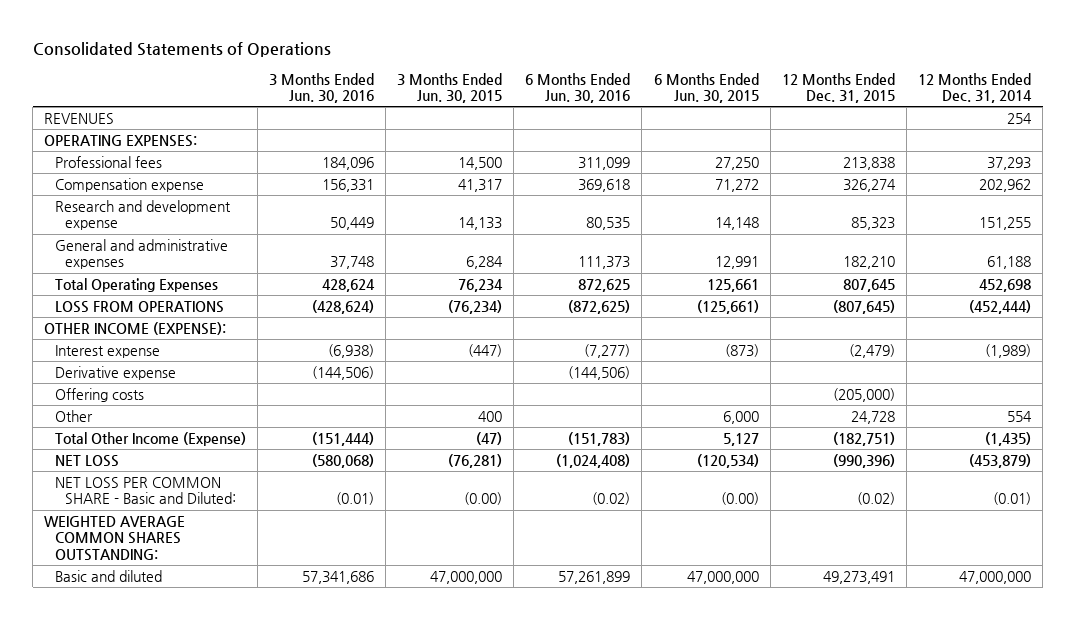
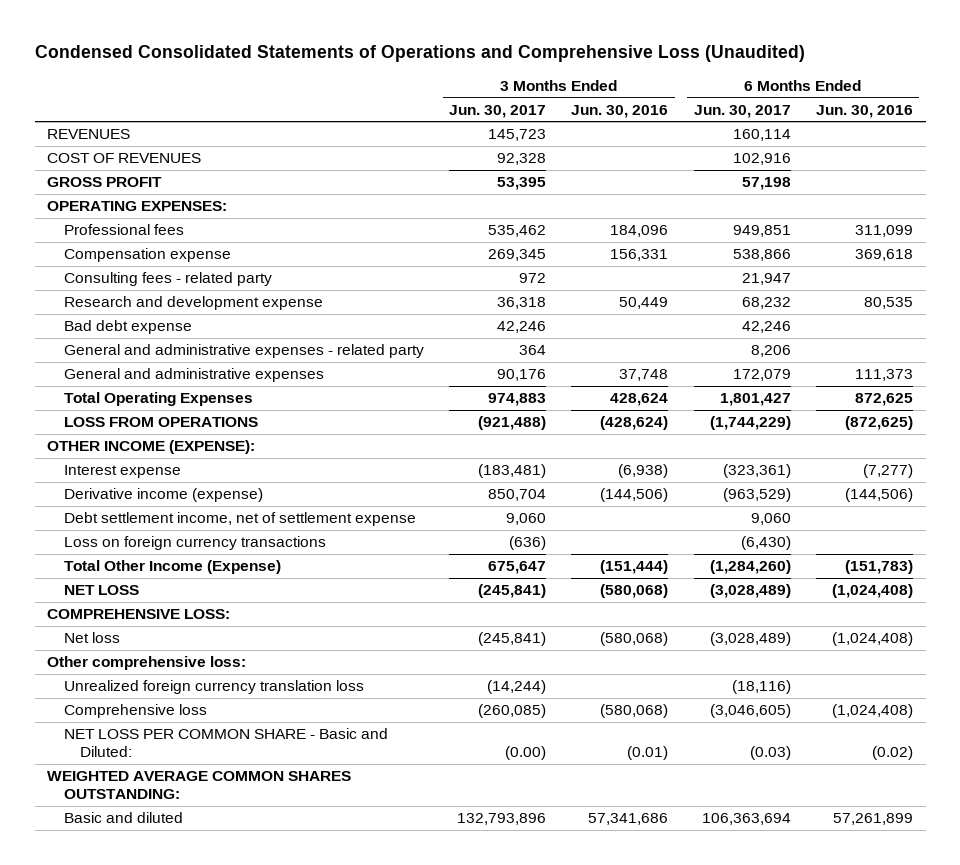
[32,42,331,58] Consolidated Statements of Operations -> [34,45,805,63] Condensed Consolidated Statements of Operations and Comprehensive Loss (Unaudited)
[397,72,503,104] 3 Months Ended Jun. 30, 2015 -> none
[653,72,759,104] 6 Months Ended Jun. 30, 2015 -> none
[781,72,895,104] 12 Months Ended Dec. 31, 2015 -> none
[918,72,1033,104] 12 Months Ended Dec. 31, 2014 -> none
none -> [448,104,546,118] Jun. 30, 2017
none -> [693,104,791,118] Jun. 30, 2017
none -> [47,153,202,164] COST OF REVENUES
none -> [47,177,163,188] GROSS PROFIT
none -> [63,272,272,287] Consulting fees - related party
none -> [63,320,192,335] Bad debt expense
none -> [63,344,424,359] General and administrative expenses - related party
[54,387,144,402] Offering costs -> none
[54,409,93,422] Other -> none
[54,365,176,380] Derivative expense -> [63,488,263,503] Derivative income (expense)
none -> [63,512,416,527] Debt settlement income, net of settlement expense
none -> [63,536,326,551] Loss on foreign currency transactions
none -> [47,609,231,620] COMPREHENSIVE LOSS:
none -> [63,632,120,644] Net loss
none -> [47,656,247,671] Other comprehensive loss:
none -> [63,680,364,695] Unrealized foreign currency translation loss
none -> [63,704,207,719] Comprehensive loss

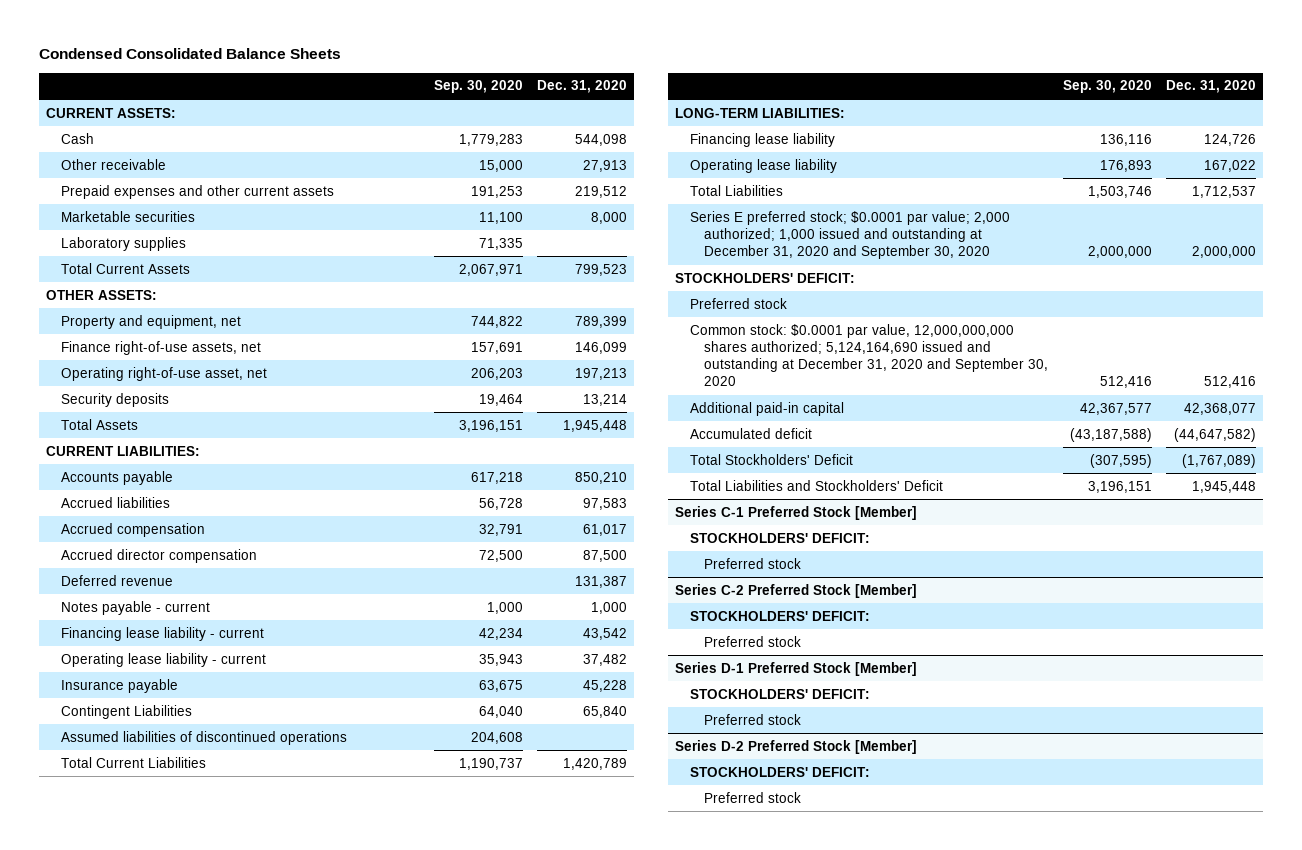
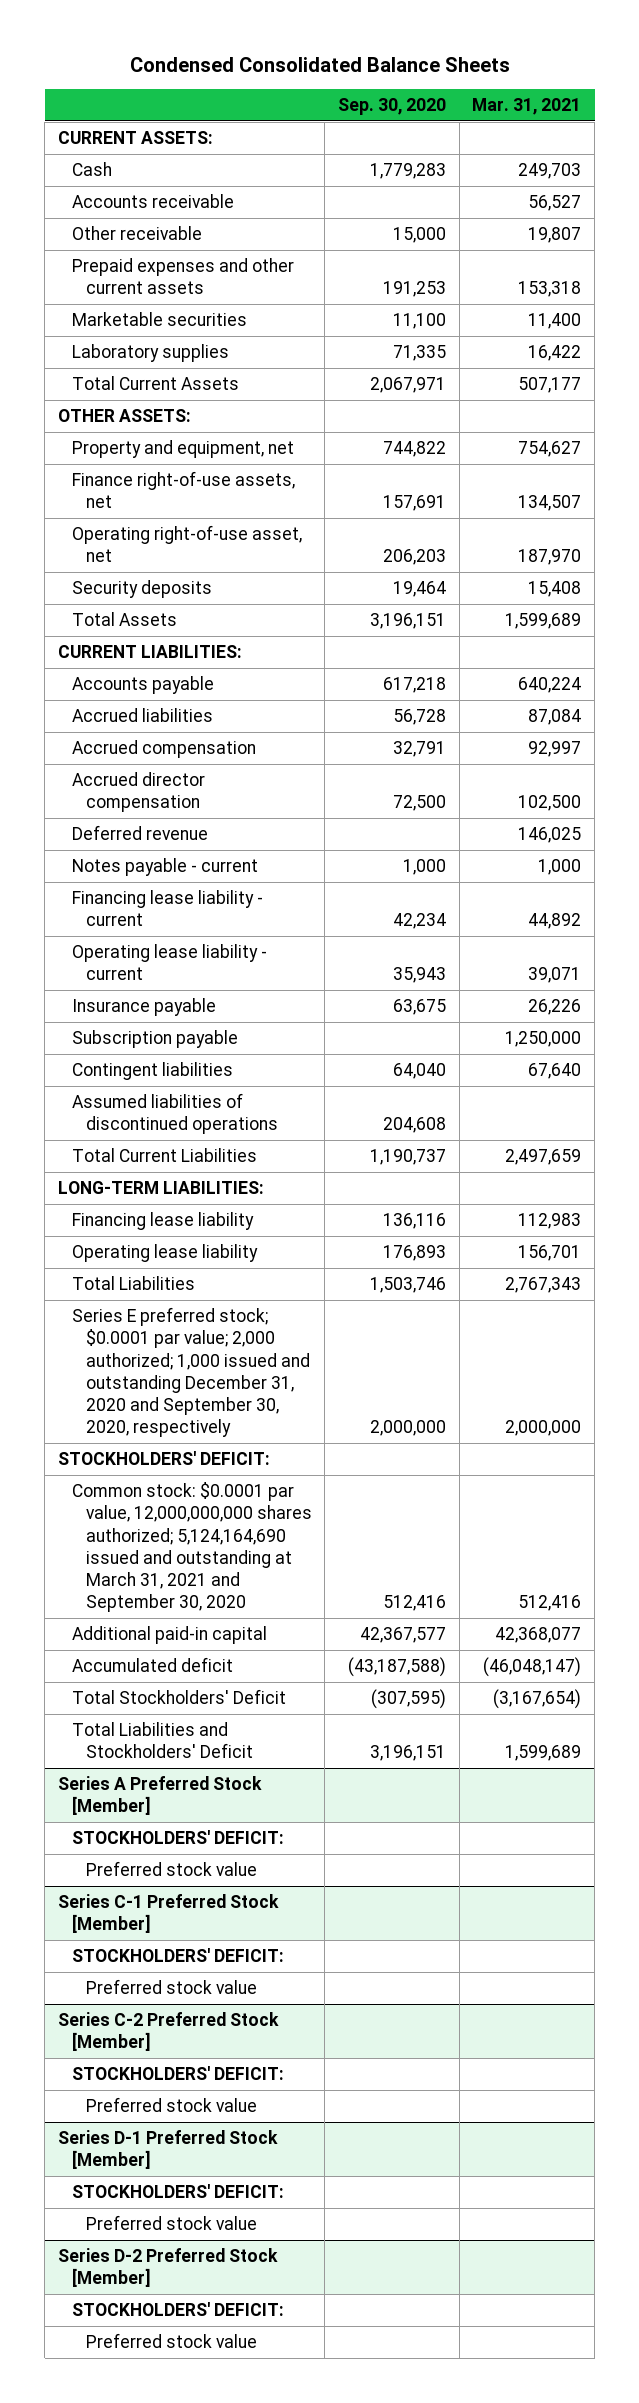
[537,80,628,94] Dec. 31, 2020 -> none
none -> [472,98,582,116] Mar. 31, 2021
none -> [71,194,234,209] Accounts receivable
none -> [71,1030,238,1049] Subscription payable
[60,704,192,719] Contingent Liabilities -> [71,1062,233,1081] Contingent liabilities
[689,210,1010,260] Series E preferred stock; $0.0001 par value; 2,000 authorized; 1,000 issued and outstanding at December 31, 2020 and September 30, 2020 -> [71,1307,310,1438] Series E preferred stock; $0.0001 par value; 2,000 authorized; 1,000 issued and outstanding December 31, 2020 and September 30, 2020, respectively
[689,297,787,309] Preferred stock -> none
[689,323,1049,387] Common stock: $0.0001 par value, 12,000,000,000 shares authorized; 5,124,164,690 issued and outstanding at December 31, 2020 and September 30, 2020 -> [71,1482,312,1613] Common stock: $0.0001 par value, 12,000,000,000 shares authorized; 5,124,164,690 issued and outstanding at March 31, 2021 and September 30, 2020
none -> [57,1776,262,1816] Series A Preferred Stock [Member]
none -> [71,1830,284,1845] STOCKHOLDERS' DEFICIT:
none -> [85,1861,257,1877] Preferred stock value
[704,557,802,569] Preferred stock -> [85,1979,257,1995] Preferred stock value
[704,635,802,647] Preferred stock -> [85,2097,257,2113] Preferred stock value
[704,713,802,725] Preferred stock -> [85,2215,257,2231] Preferred stock value
[704,791,802,803] Preferred stock -> [85,2333,257,2349] Preferred stock value

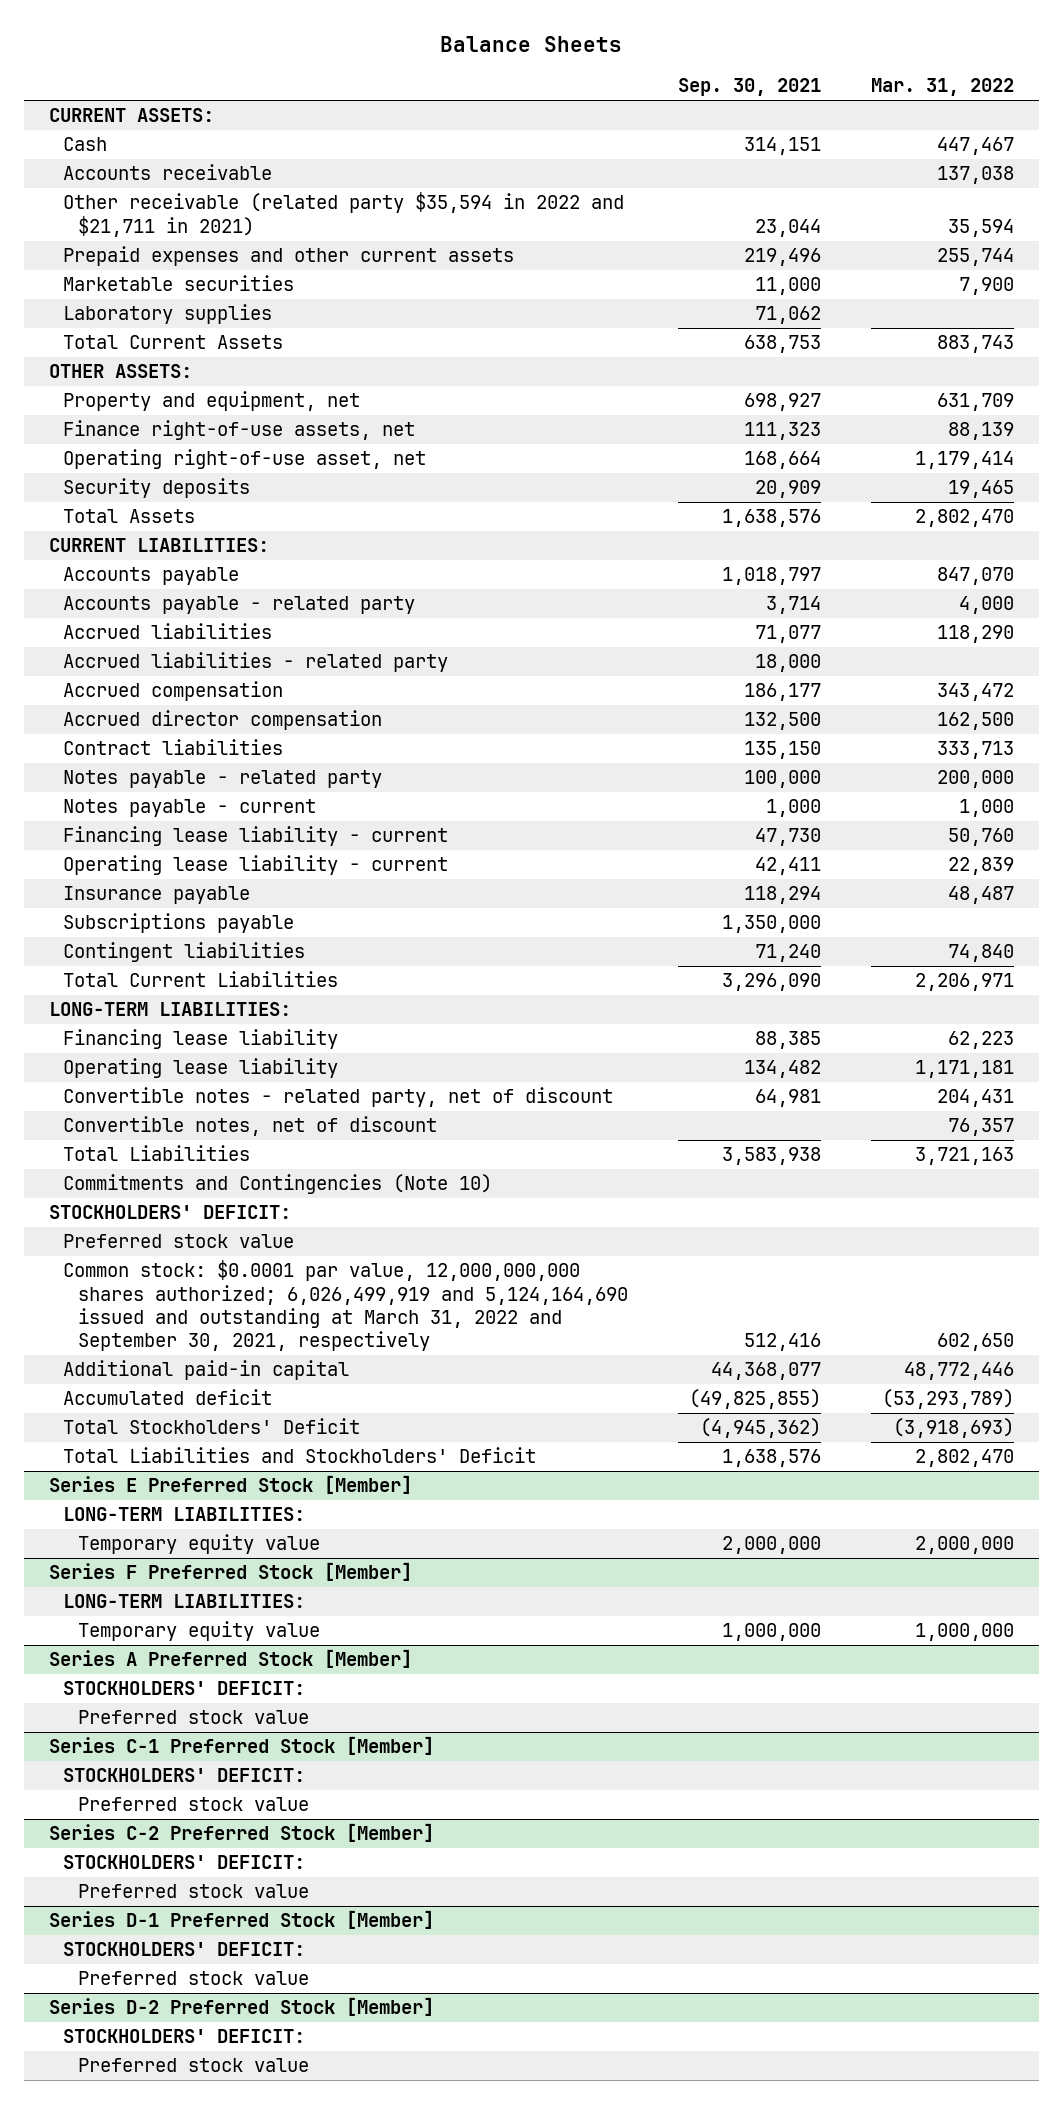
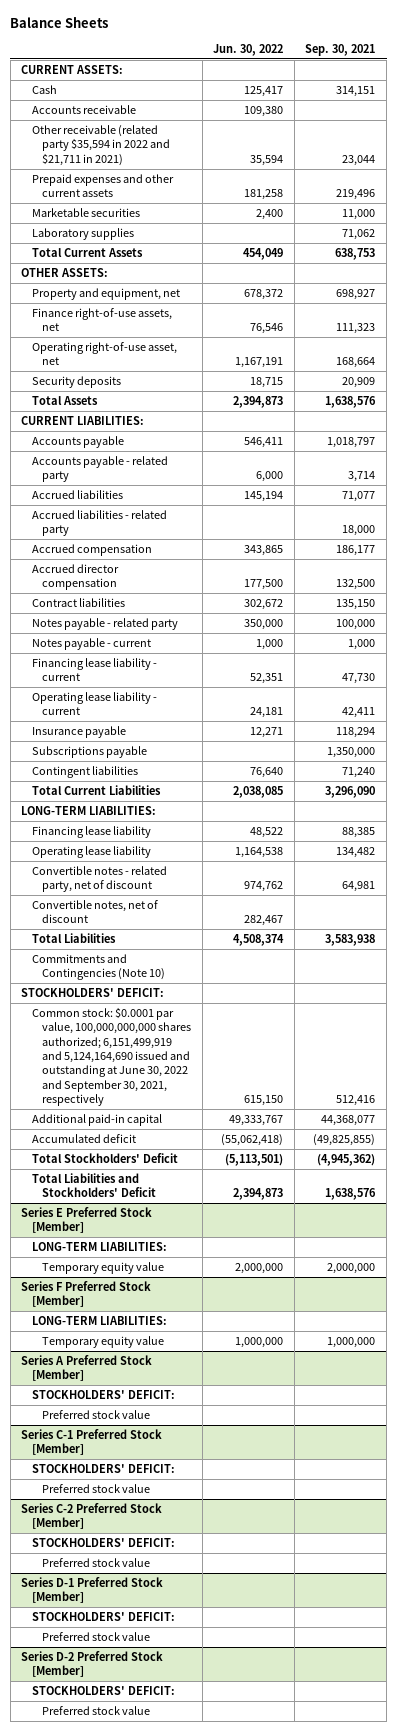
[870,78,1014,97] Mar. 31, 2022 -> none
none -> [213,43,284,56] Jun. 30, 2022
[63,1234,295,1249] Preferred stock value -> none
[63,1260,628,1351] Common stock: $0.0001 par value, 12,000,000,000 shares authorized; 6,026,499,919 and 5,124,164,690 issued and outstanding at March 31, 2022 and September 30, 2021, respectively -> [31,1007,191,1107] Common stock: $0.0001 par value, 100,000,000,000 shares authorized; 6,151,499,919 and 5,124,164,690 issued and outstanding at June 30, 2022 and September 30, 2021, respectively

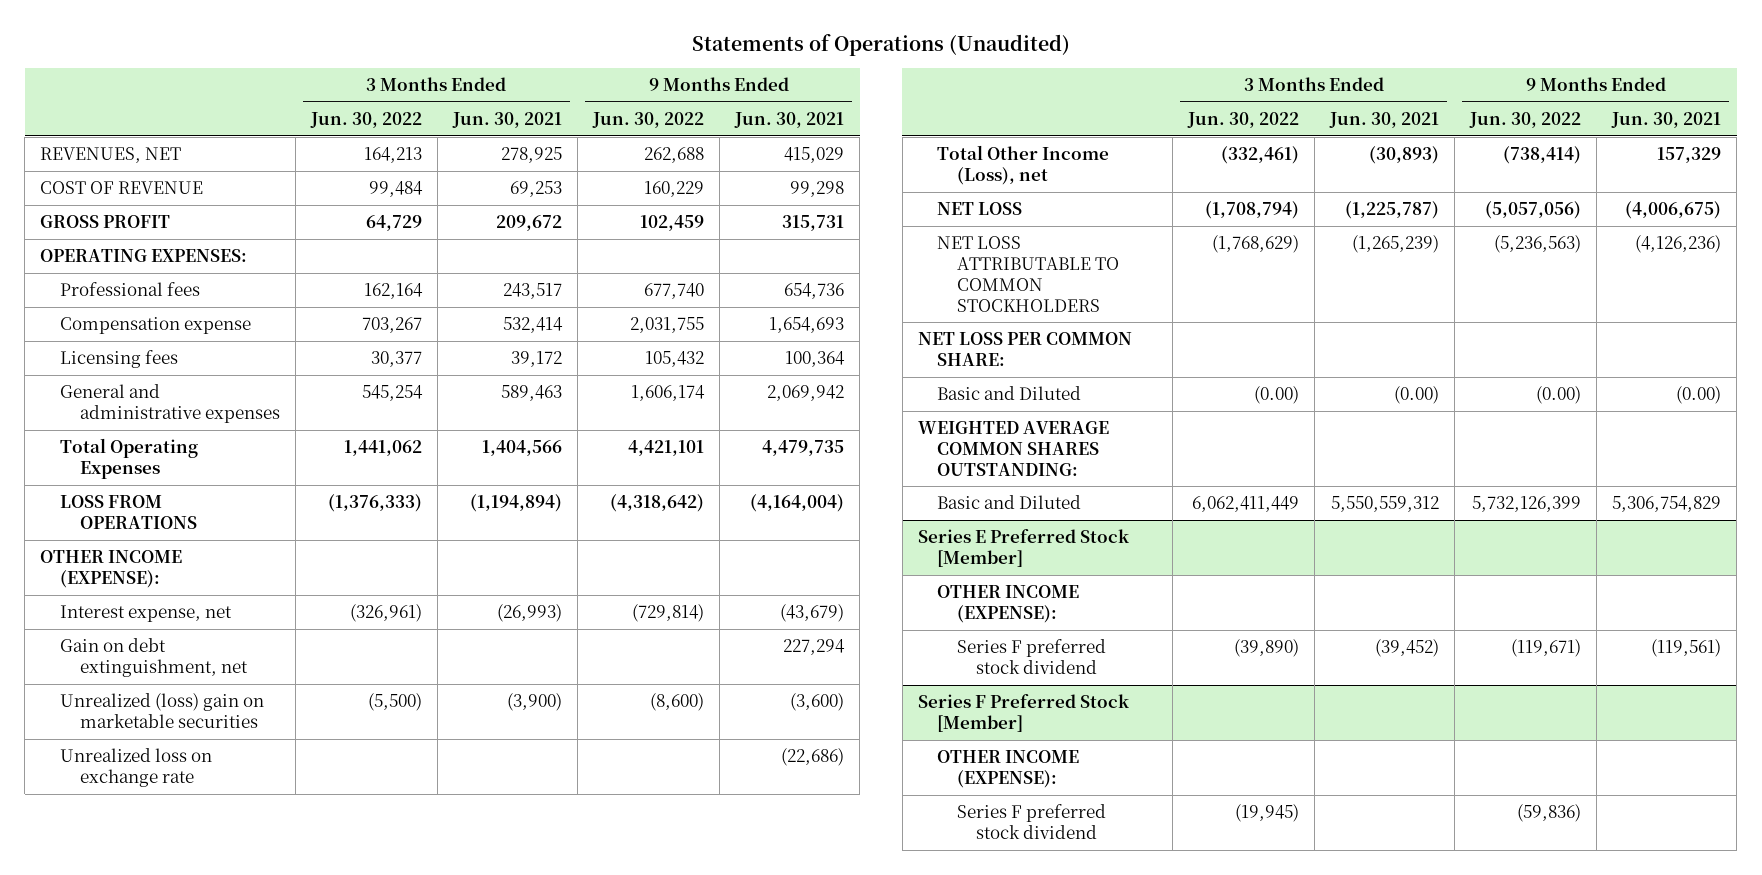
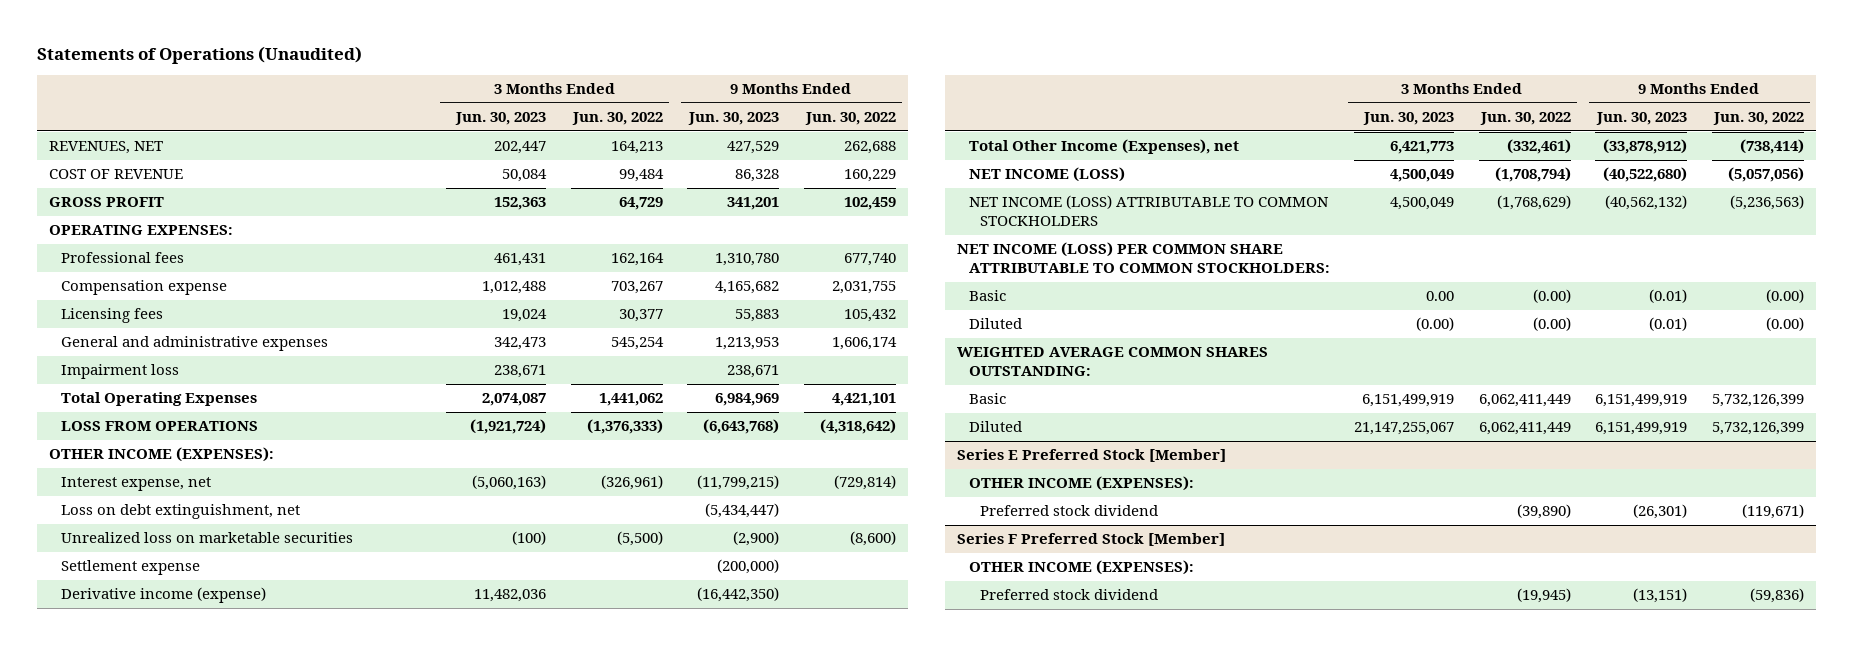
[451,111,562,128] Jun. 30, 2021 -> none
[734,111,845,128] Jun. 30, 2021 -> none
none -> [455,112,547,126] Jun. 30, 2023
none -> [688,112,780,126] Jun. 30, 2023
none -> [60,364,179,380] Impairment loss
[40,550,183,588] OTHER INCOME (EXPENSE): -> [49,447,275,463] OTHER INCOME (EXPENSES):
[59,748,212,787] Unrealized loss on exchange rate -> none
[59,638,248,677] Gain on debt extinguishment, net -> [60,504,300,520] Loss on debt extinguishment, net
[59,693,264,728] Unrealized (loss) gain on marketable securities -> [60,532,353,544] Unrealized loss on marketable securities
none -> [60,560,200,576] Settlement expense
none -> [60,587,266,604] Derivative income (expense)
[937,145,1110,185] Total Other Income (Loss), net -> [968,139,1239,155] Total Other Income (Expenses), net
[937,202,1023,216] NET LOSS -> [968,167,1125,183] NET INCOME (LOSS)
[937,236,1119,312] NET LOSS ATTRIBUTABLE TO COMMON STOCKHOLDERS -> [968,195,1329,227] NET INCOME (LOSS) ATTRIBUTABLE TO COMMON STOCKHOLDERS
[917,332,1132,366] NET LOSS PER COMMON SHARE: -> [957,242,1330,274] NET INCOME (LOSS) PER COMMON SHARE ATTRIBUTABLE TO COMMON STOCKHOLDERS:
[937,386,1082,401] Basic and Diluted -> [968,290,1006,302] Basic
none -> [968,318,1022,330] Diluted
[937,495,1082,510] Basic and Diluted -> [968,393,1006,405] Basic
none -> [968,421,1022,433] Diluted
[937,585,1080,623] OTHER INCOME (EXPENSE): -> [968,476,1194,492] OTHER INCOME (EXPENSES):
[956,639,1106,674] Series F preferred stock dividend -> [979,505,1158,517] Preferred stock dividend
[937,750,1080,788] OTHER INCOME (EXPENSE): -> [968,560,1194,576] OTHER INCOME (EXPENSES):
[956,804,1106,839] Series F preferred stock dividend -> [979,589,1158,601] Preferred stock dividend

